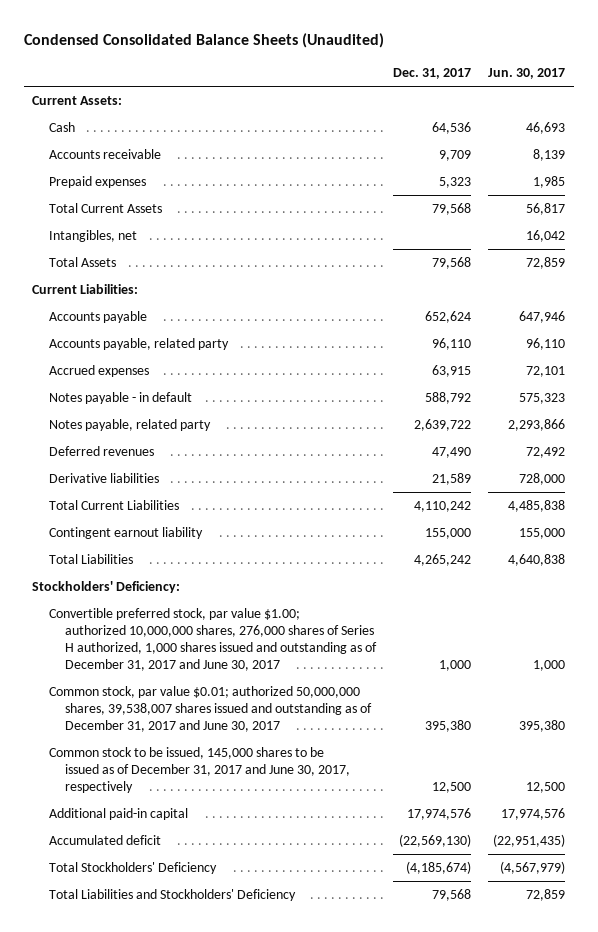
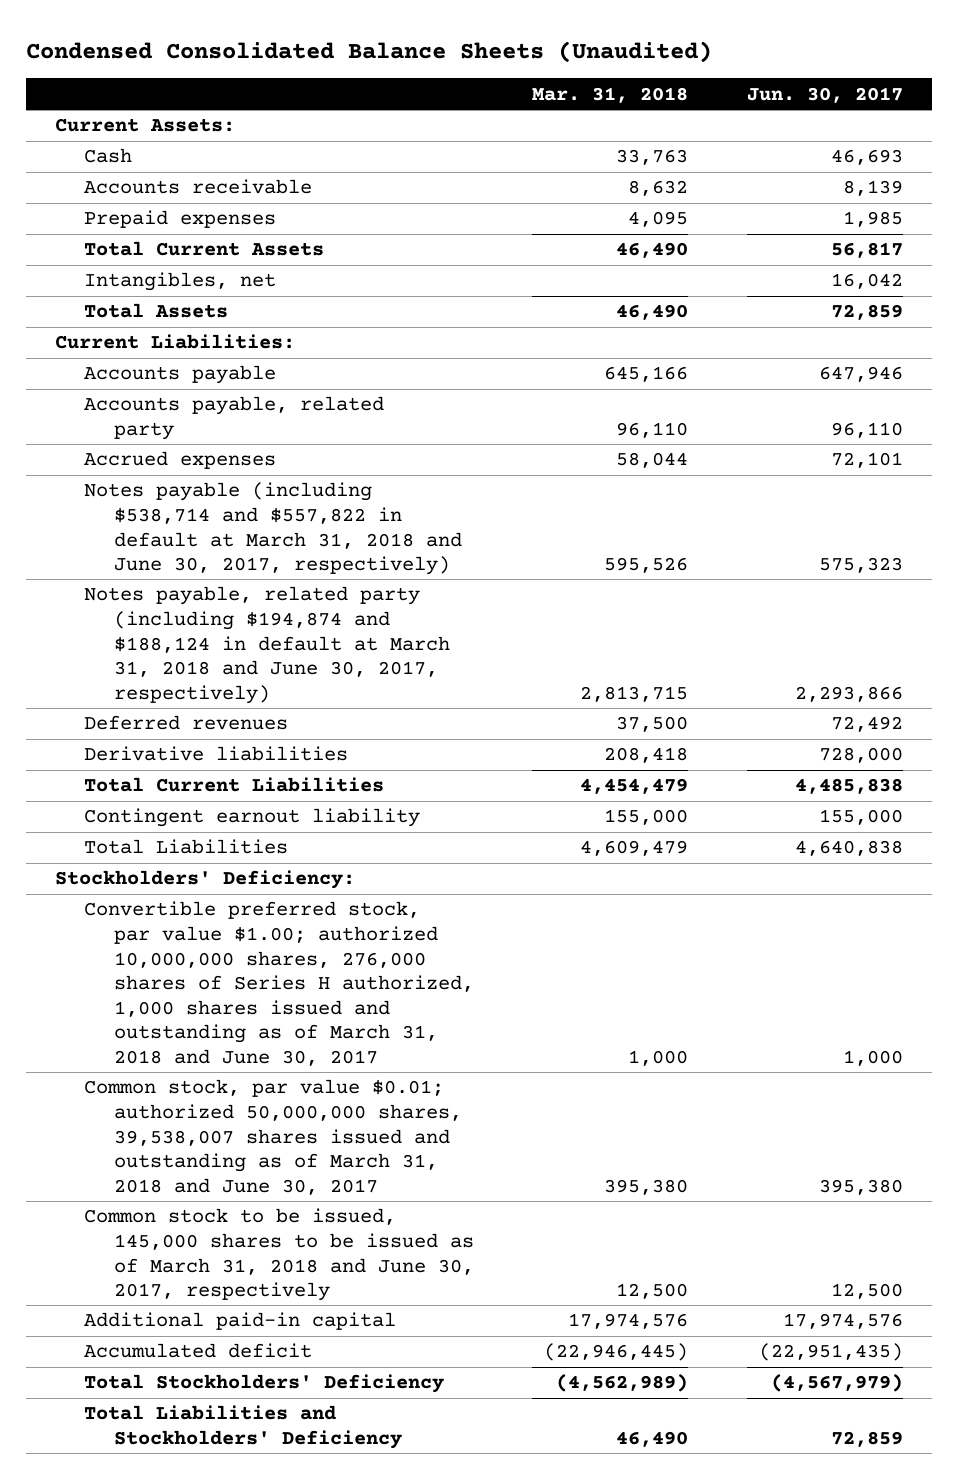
[392,68,471,80] Dec. 31, 2017 -> none
none -> [532,86,689,103] Mar. 31, 2018
[48,391,192,404] Notes payable - in default -> [84,482,463,576] Notes payable (including $538,714 and $557,822 in default at March 31, 2018 and June 30, 2017, respectively)
[48,418,211,431] Notes payable, related party -> [84,586,451,704] Notes payable, related party (including $194,874 and $188,124 in default at March 31, 2018 and June 30, 2017, respectively)
[48,607,377,672] Convertible preferred stock, par value $1.00; authorized 10,000,000 shares, 276,000 shares of Series H authorized, 1,000 shares issued and outstanding as of December 31, 2017 and June 30, 2017 -> [84,901,475,1066] Convertible preferred stock, par value $1.00; authorized 10,000,000 shares, 276,000 shares of Series H authorized, 1,000 shares issued and outstanding as of March 31, 2018 and June 30, 2017
[48,685,372,733] Common stock, par value $0.01; authorized 50,000,000 shares, 39,538,007 shares issued and outstanding as of December 31, 2017 and June 30, 2017 -> [84,1079,463,1195] Common stock, par value $0.01; authorized 50,000,000 shares, 39,538,007 shares issued and outstanding as of March 31, 2018 and June 30, 2017
[48,746,350,794] Common stock to be issued, 145,000 shares to be issued as of December 31, 2017 and June 30, 2017, respectively -> [84,1208,475,1302] Common stock to be issued, 145,000 shares to be issued as of March 31, 2018 and June 30, 2017, respectively

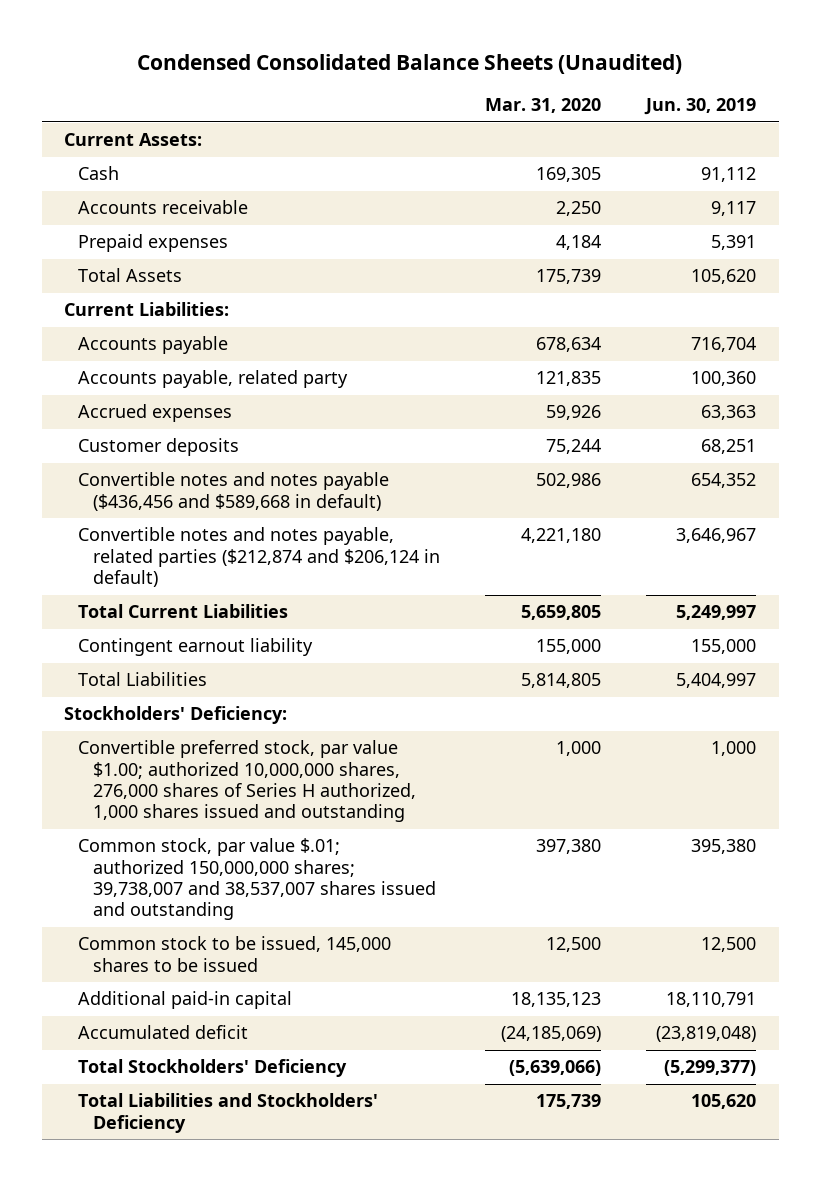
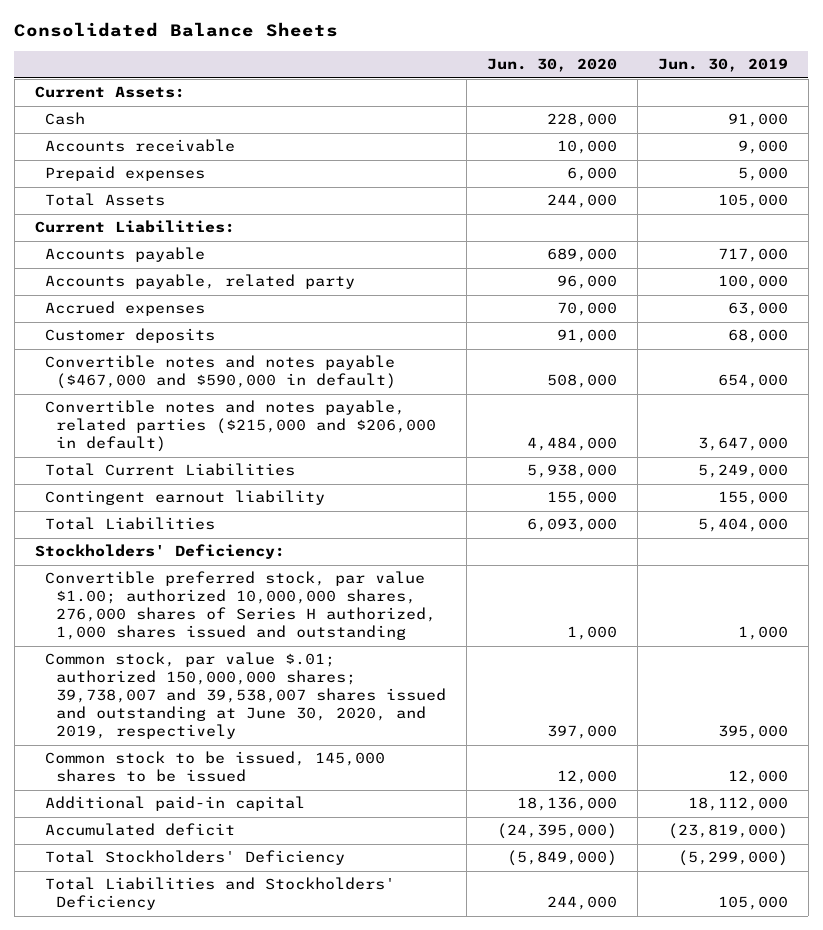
[137,53,683,74] Condensed Consolidated Balance Sheets (Unaudited) -> [14,22,339,38] Consolidated Balance Sheets
[485,98,602,114] Mar. 31, 2020 -> none
none -> [486,58,617,73] Jun. 30, 2020
[701,167,757,183] 91,112 -> [727,113,788,128] 91,000
[711,201,757,217] 9,117 -> [737,140,788,155] 9,000
[711,235,757,251] 5,391 -> [737,167,788,182] 5,000
[691,269,757,285] 105,620 -> [717,194,788,209] 105,000
[691,337,757,353] 716,704 -> [717,248,788,263] 717,000
[691,371,757,387] 100,360 -> [717,275,788,290] 100,000
[701,405,757,421] 63,363 -> [727,302,788,317] 63,000
[701,439,757,455] 68,251 -> [727,329,788,344] 68,000
[78,472,390,511] Convertible notes and notes payable ($436,456 and $589,668 in default) -> [45,355,396,390] Convertible notes and notes payable ($467,000 and $590,000 in default)
[691,473,757,489] 654,352 -> [717,374,788,389] 654,000
[78,527,440,588] Convertible notes and notes payable, related parties ($212,874 and $206,124 in default) -> [45,400,436,453] Convertible notes and notes payable, related parties ($215,000 and $206,000 in default)
[676,528,757,544] 3,646,967 -> [697,437,788,452] 3,647,000
[676,605,757,621] 5,249,997 -> [697,464,788,479] 5,249,000
[676,673,757,689] 5,404,997 -> [697,518,788,533] 5,404,000
[78,838,436,921] Common stock, par value $.01; authorized 150,000,000 shares; 39,738,007 and 38,537,007 shares issued and outstanding -> [45,652,446,740] Common stock, par value $.01; authorized 150,000,000 shares; 39,738,007 and 39,538,007 shares issued and outstanding at June 30, 2020, and 2019, respectively
[691,839,757,855] 395,380 -> [717,725,788,740] 395,000
[701,937,757,953] 12,500 -> [727,770,788,785] 12,000
[666,992,757,1008] 18,110,791 -> [687,797,788,812] 18,112,000
[656,1026,757,1043] (23,819,048) -> [667,823,788,840] (23,819,000)
[664,1060,757,1077] (5,299,377) -> [677,850,788,867] (5,299,000)
[691,1094,757,1110] 105,620 -> [717,896,788,911] 105,000

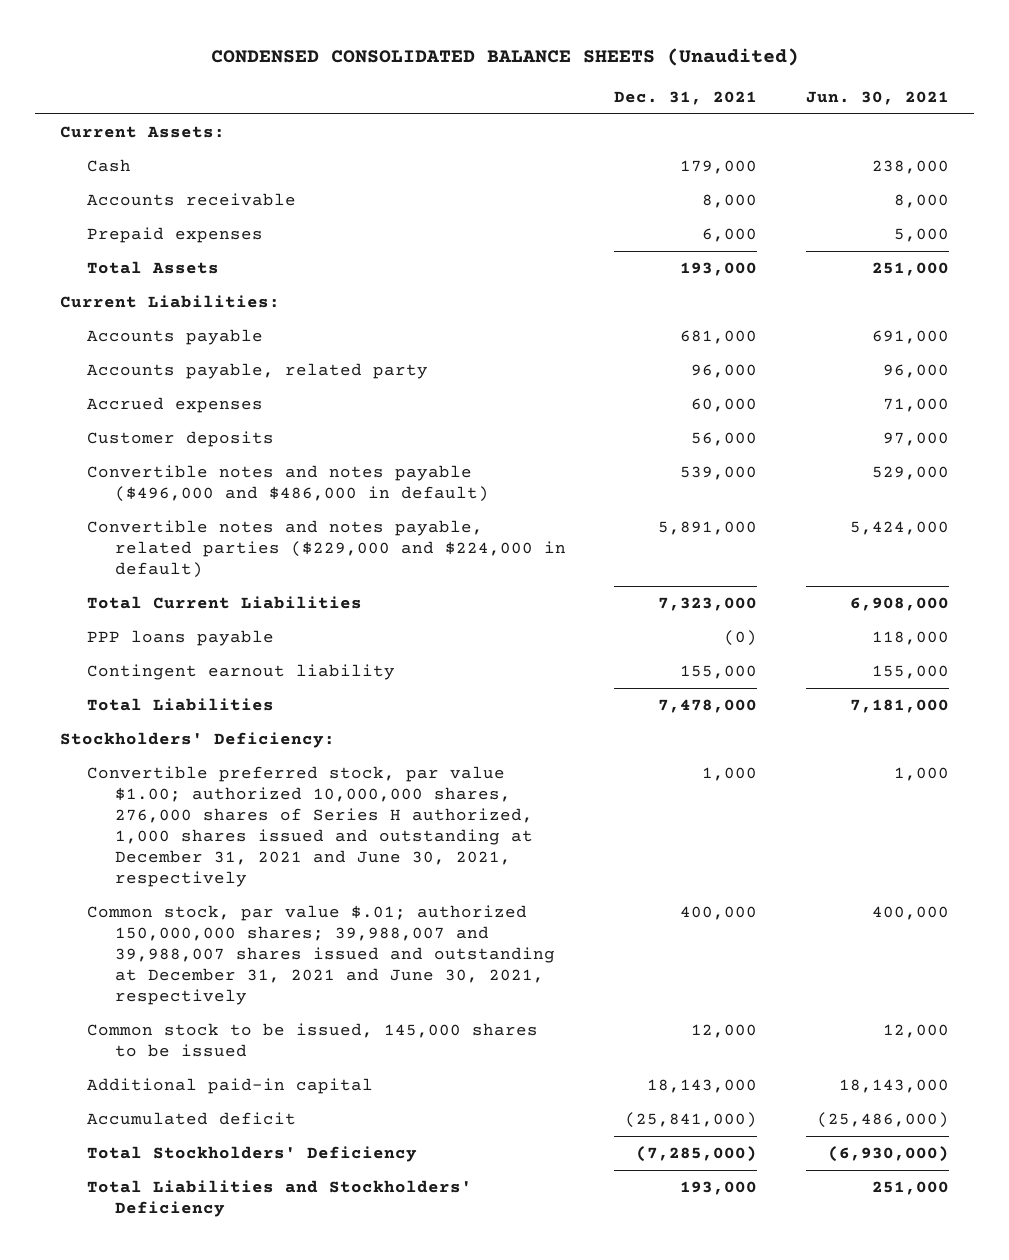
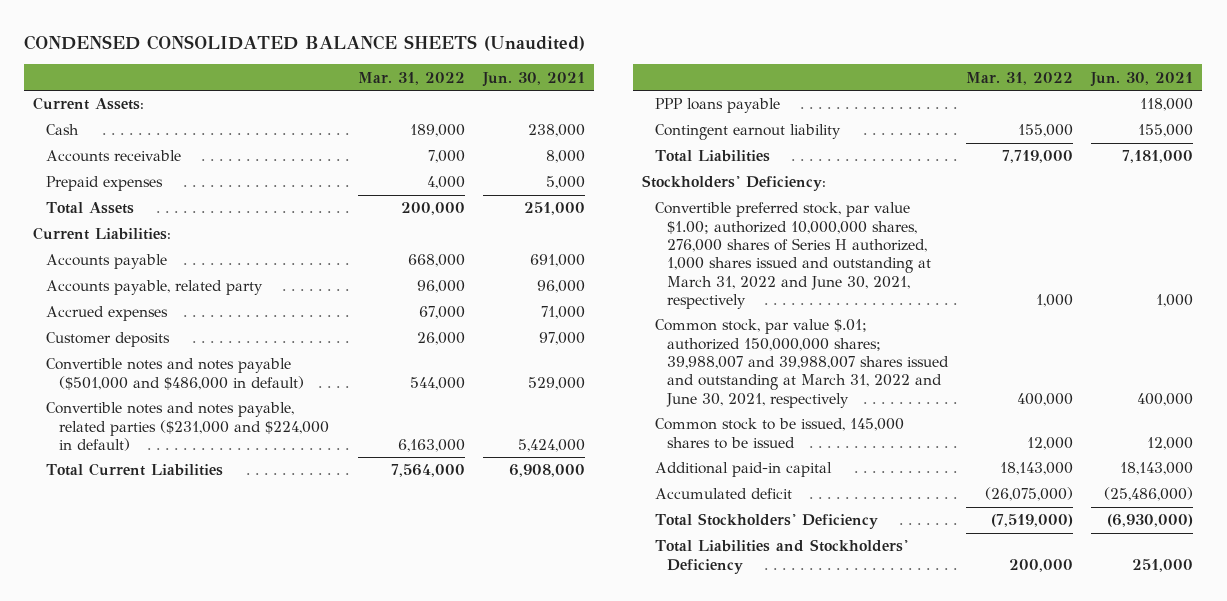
[614,90,758,105] Dec. 31, 2021 -> none
none -> [357,71,465,85] Mar. 31, 2022
[87,465,489,503] Convertible notes and notes payable ($496,000 and $486,000 in default) -> [45,358,304,390] Convertible notes and notes payable ($501,000 and $486,000 in default)
[87,520,566,579] Convertible notes and notes payable, related parties ($229,000 and $224,000 in default) -> [45,402,329,451] Convertible notes and notes payable, related parties ($231,000 and $224,000 in default)
[87,766,533,887] Convertible preferred stock, par value $1.00; authorized 10,000,000 shares, 276,000 shares of Series H authorized, 1,000 shares issued and outstanding at December 31, 2021 and June 30, 2021, respectively -> [654,202,932,309] Convertible preferred stock, par value $1.00; authorized 10,000,000 shares, 276,000 shares of Series H authorized, 1,000 shares issued and outstanding at March 31, 2022 and June 30, 2021, respectively
[87,905,555,1005] Common stock, par value $.01; authorized 150,000,000 shares; 39,988,007 and 39,988,007 shares issued and outstanding at December 31, 2021 and June 30, 2021, respectively -> [654,319,950,408] Common stock, par value $.01; authorized 150,000,000 shares; 39,988,007 and 39,988,007 shares issued and outstanding at March 31, 2022 and June 30, 2021, respectively

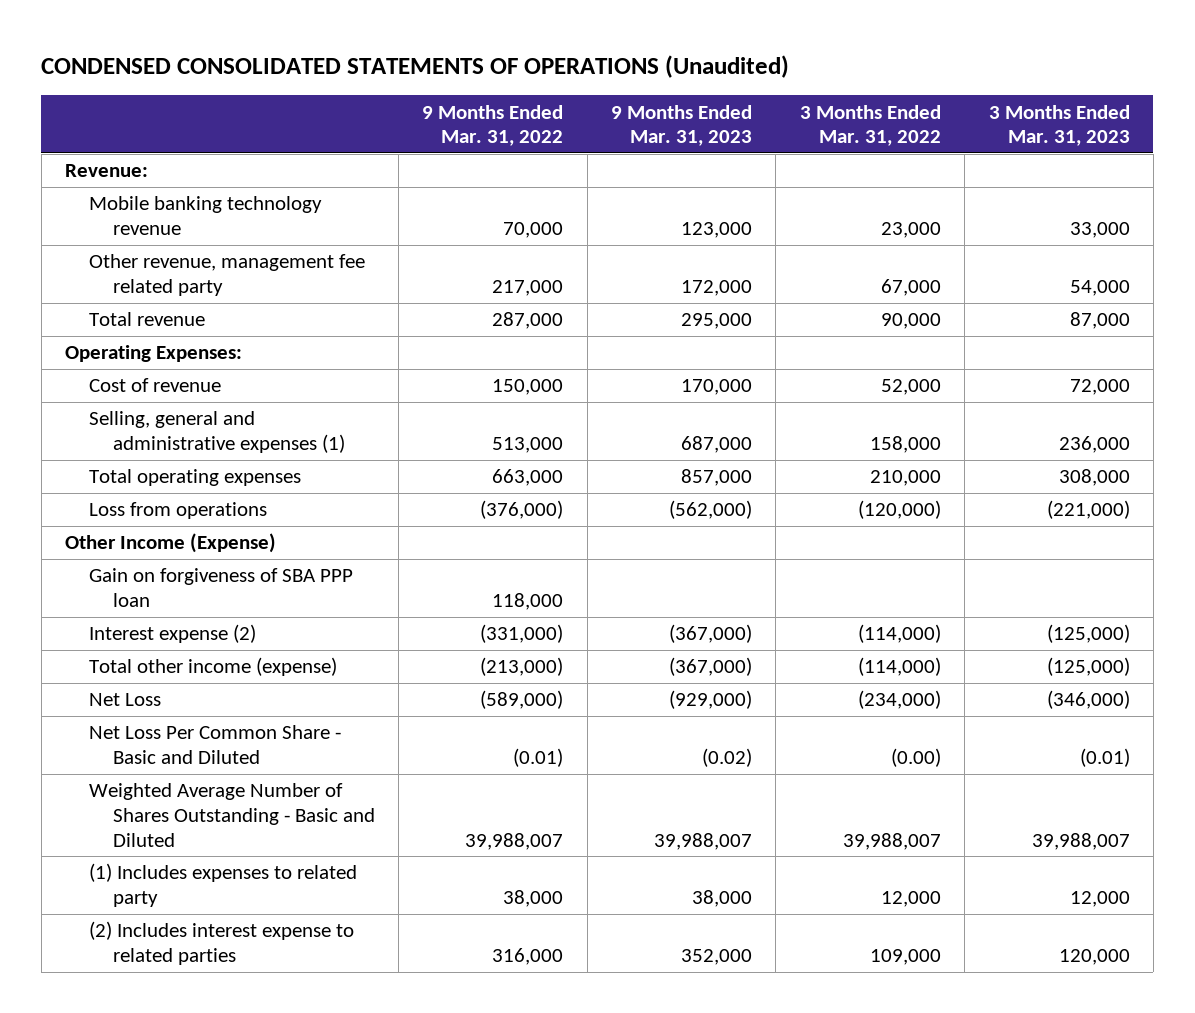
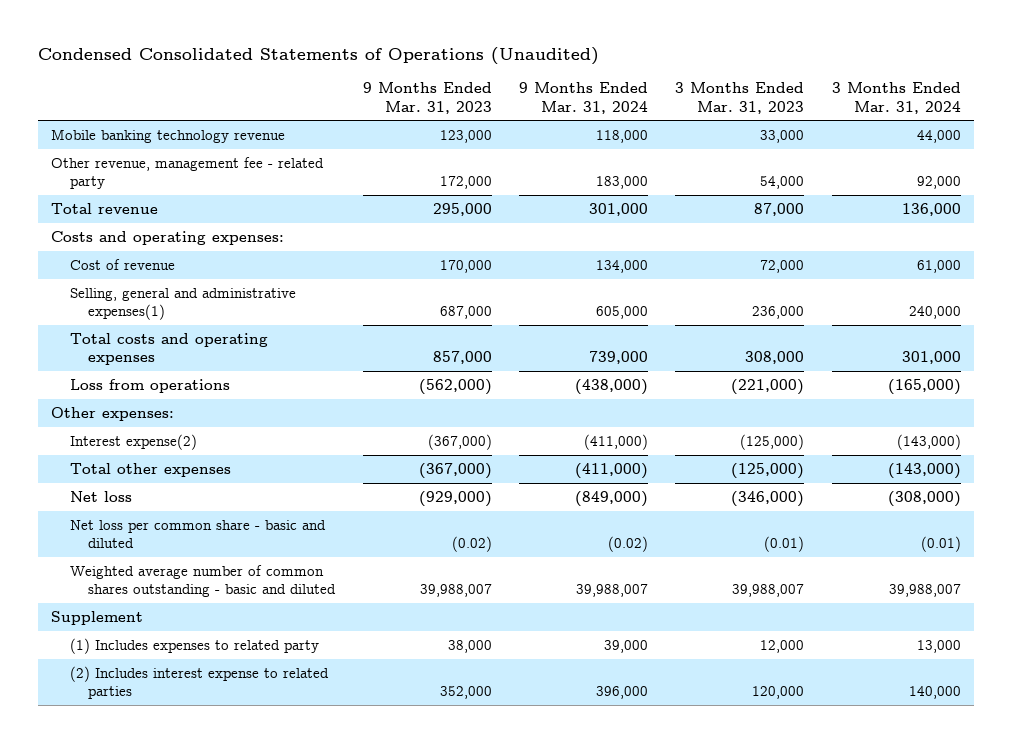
[41,55,790,79] CONDENSED CONSOLIDATED STATEMENTS OF OPERATIONS (Unaudited) -> [37,47,599,66] Condensed Consolidated Statements of Operations (Unaudited)
[422,104,564,147] 9 Months Ended Mar. 31, 2022 -> none
[799,104,941,147] 3 Months Ended Mar. 31, 2022 -> none
none -> [518,82,648,114] 9 Months Ended Mar. 31, 2024
none -> [831,82,961,114] 3 Months Ended Mar. 31, 2024
[65,164,149,178] Revenue: -> none
[88,254,365,297] Other revenue, management fee related party -> [51,156,325,189] Other revenue, management fee - related party
[65,345,243,363] Operating Expenses: -> [51,230,285,245] Costs and operating expenses:
[88,411,345,454] Selling, general and administrative expenses (1) -> [69,287,296,320] Selling, general and administrative expenses(1)
[88,469,301,487] Total operating expenses -> [69,332,268,365] Total costs and operating expenses
[88,568,353,608] Gain on forgiveness of SBA PPP loan -> none
[65,533,277,554] Other Income (Expense) -> [51,406,175,421] Other expenses:
[88,624,256,644] Interest expense (2) -> [69,433,197,450] Interest expense(2)
[88,657,337,677] Total other income (expense) -> [69,462,231,477] Total other expenses
[88,693,161,707] Net Loss -> [69,490,132,502] Net loss
[88,725,341,765] Net Loss Per Common Share - Basic and Diluted -> [69,519,326,548] Net loss per common share - basic and diluted
[88,783,375,847] Weighted Average Number of Shares Outstanding - Basic and Diluted -> [69,564,337,597] Weighted average number of common shares outstanding - basic and diluted
none -> [51,610,144,625] Supplement

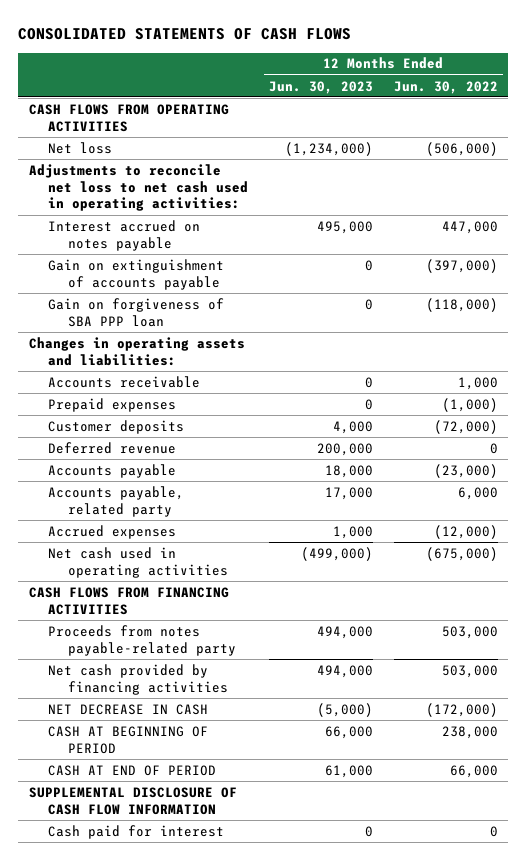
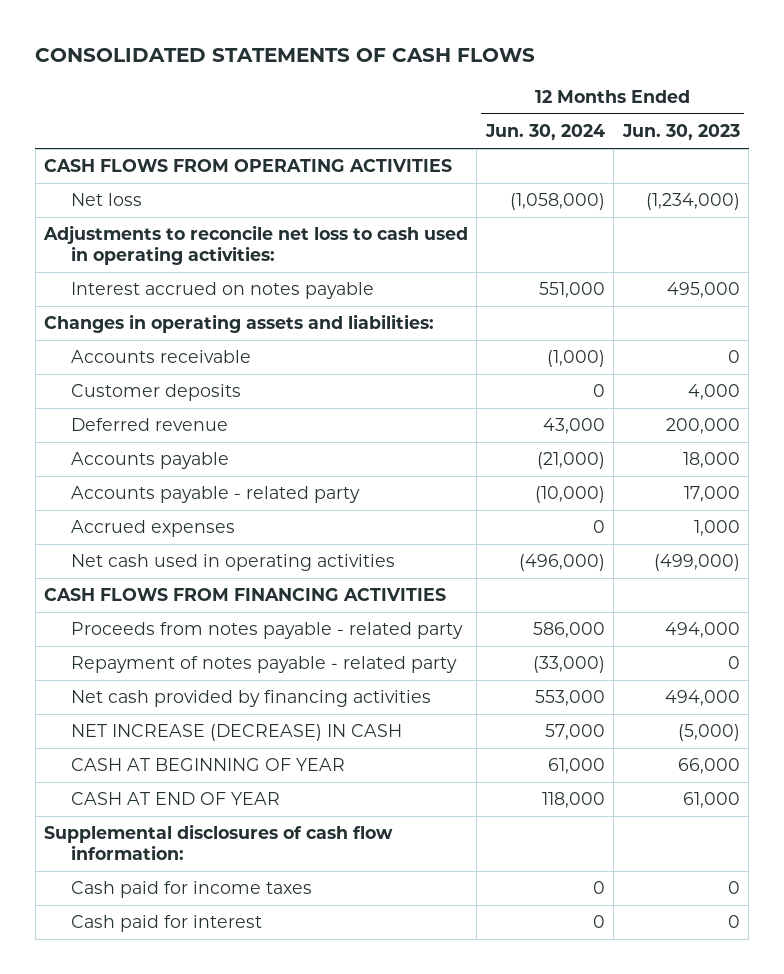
[393,80,498,94] Jun. 30, 2022 -> none
none -> [484,123,605,140] Jun. 30, 2024
[28,163,249,212] Adjustments to reconcile net loss to net cash used in operating activities: -> [43,225,469,266] Adjustments to reconcile net loss to cash used in operating activities:
[48,258,225,290] Gain on extinguishment of accounts payable -> none
[48,297,225,327] Gain on forgiveness of SBA PPP loan -> none
[48,397,177,412] Prepaid expenses -> none
[48,485,185,517] Accounts payable, related party -> [71,486,361,504] Accounts payable - related party
[48,624,237,656] Proceeds from notes payable-related party -> [71,622,464,640] Proceeds from notes payable - related party
none -> [71,656,458,674] Repayment of notes payable - related party
[48,703,209,715] NET DECREASE IN CASH -> [71,724,403,742] NET INCREASE (DECREASE) IN CASH
[48,725,209,754] CASH AT BEGINNING OF PERIOD -> [71,758,346,772] CASH AT BEGINNING OF YEAR
[48,764,217,776] CASH AT END OF PERIOD -> [71,792,281,806] CASH AT END OF YEAR
[28,786,237,815] SUPPLEMENTAL DISCLOSURE OF CASH FLOW INFORMATION -> [44,824,394,861] Supplemental disclosures of cash flow information:
none -> [71,881,313,899] Cash paid for income taxes

